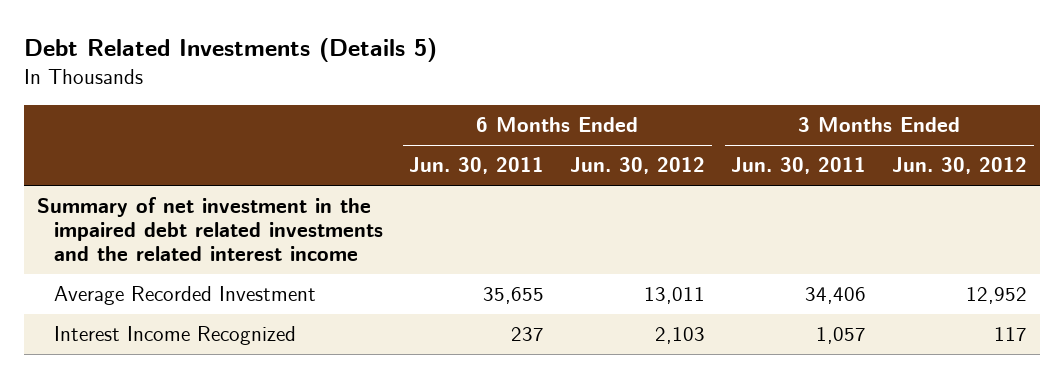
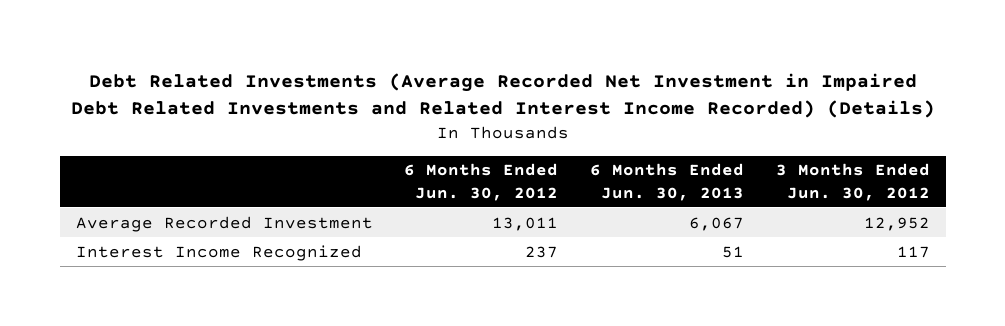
[24,38,438,63] Debt Related Investments (Details 5) -> [70,72,935,119] Debt Related Investments (Average Recorded Net Investment in Impaired Debt Related Investments and Related Interest Income Recorded) (Details)
[409,157,545,175] Jun. 30, 2011 -> none
[731,157,867,175] Jun. 30, 2011 -> none
none -> [590,163,745,201] 6 Months Ended Jun. 30, 2013
[37,197,384,262] Summary of net investment in the impaired debt related investments and the related interest income -> none
[655,327,706,345] 2,103 -> [525,245,559,258] 237

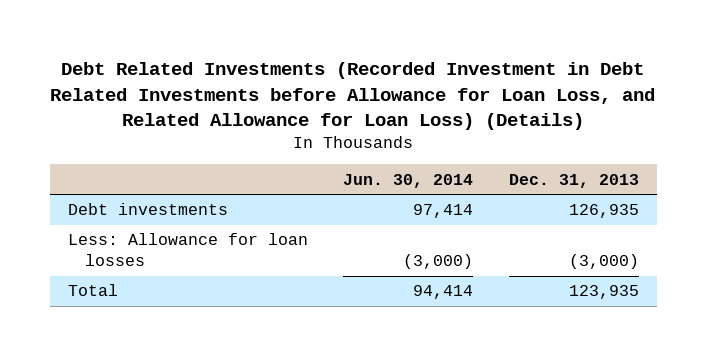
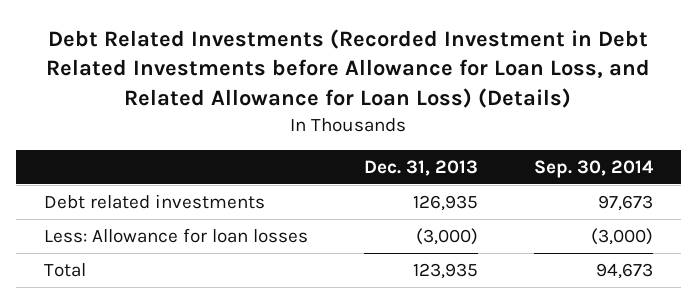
[343,173,474,188] Jun. 30, 2014 -> none
none -> [533,159,654,178] Sep. 30, 2014
[67,203,228,216] Debt investments -> [43,194,265,210] Debt related investments

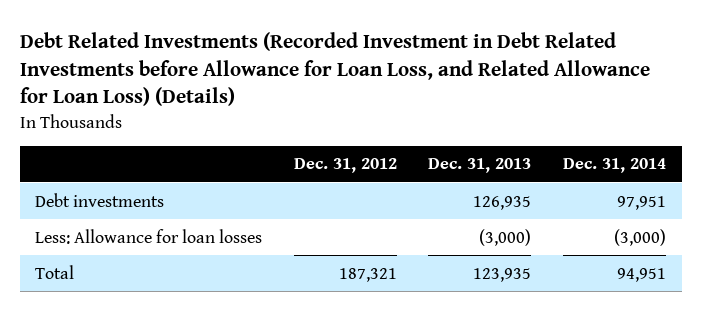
[533,159,654,178] Sep. 30, 2014 -> none
none -> [293,158,397,174] Dec. 31, 2012
none -> [562,158,666,174] Dec. 31, 2014
[43,194,265,210] Debt related investments -> [35,192,165,207] Debt investments

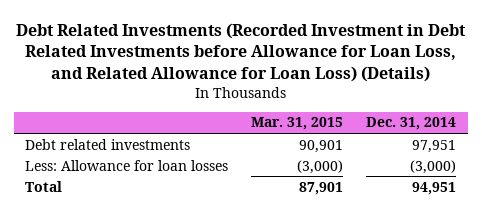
[293,158,397,174] Dec. 31, 2012 -> none
[428,158,532,174] Dec. 31, 2013 -> none
none -> [251,117,344,131] Mar. 31, 2015
[35,192,165,207] Debt investments -> [25,138,191,150] Debt related investments

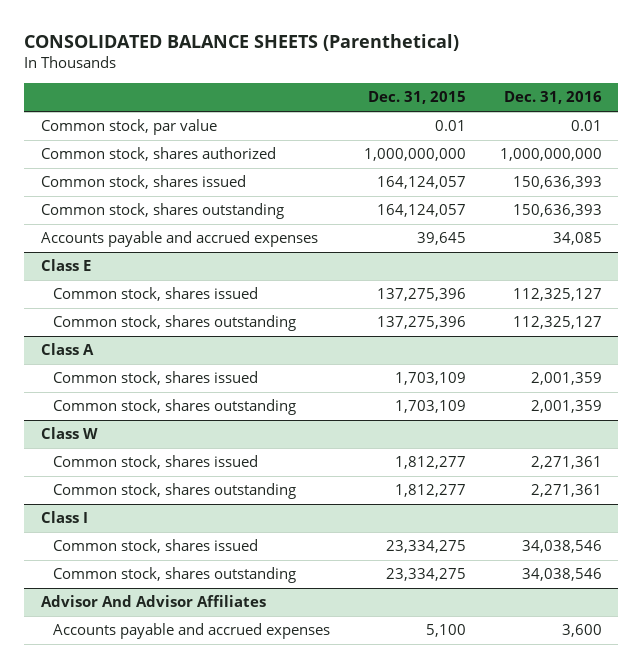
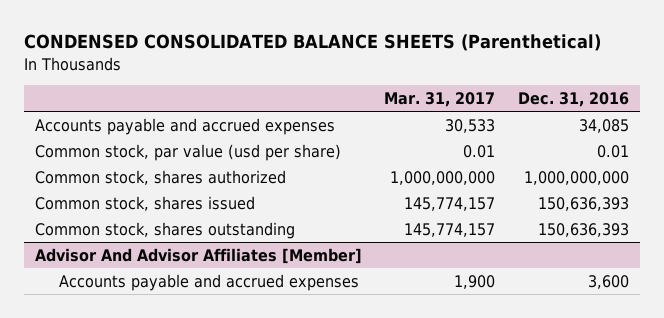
[24,33,460,51] CONSOLIDATED BALANCE SHEETS (Parenthetical) -> [23,34,601,52] CONDENSED CONSOLIDATED BALANCE SHEETS (Parenthetical)
[367,91,466,105] Dec. 31, 2015 -> none
none -> [384,92,496,108] Mar. 31, 2017
[41,231,319,248] Accounts payable and accrued expenses -> [34,117,335,135] Accounts payable and accrued expenses
[41,119,218,136] Common stock, par value -> [34,143,341,161] Common stock, par value (usd per share)
[41,259,92,272] Class E -> none
[52,287,258,302] Common stock, shares issued -> none
[52,315,296,332] Common stock, shares outstanding -> none
[41,343,95,356] Class A -> none
[52,371,258,386] Common stock, shares issued -> none
[52,399,296,416] Common stock, shares outstanding -> none
[41,427,99,440] Class W -> none
[52,455,258,470] Common stock, shares issued -> none
[52,483,296,500] Common stock, shares outstanding -> none
[41,511,89,524] Class I -> none
[52,539,258,554] Common stock, shares issued -> none
[52,567,296,584] Common stock, shares outstanding -> none
[41,595,267,608] Advisor And Advisor Affiliates -> [34,247,362,264] Advisor And Advisor Affiliates [Member]

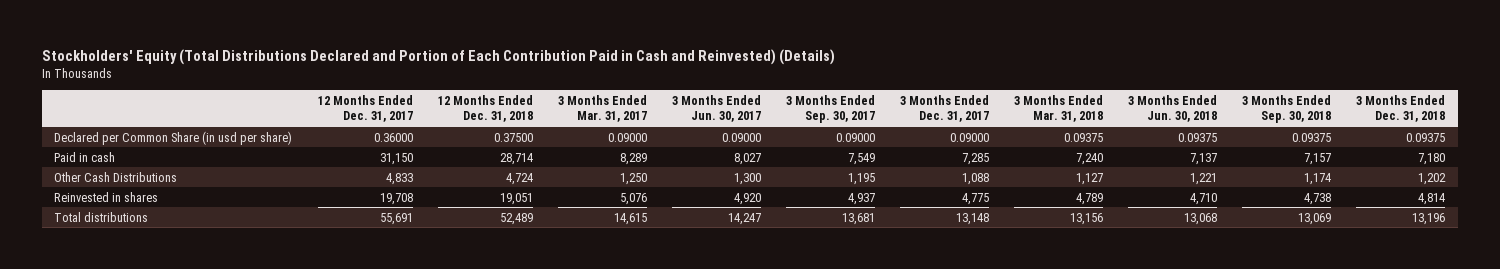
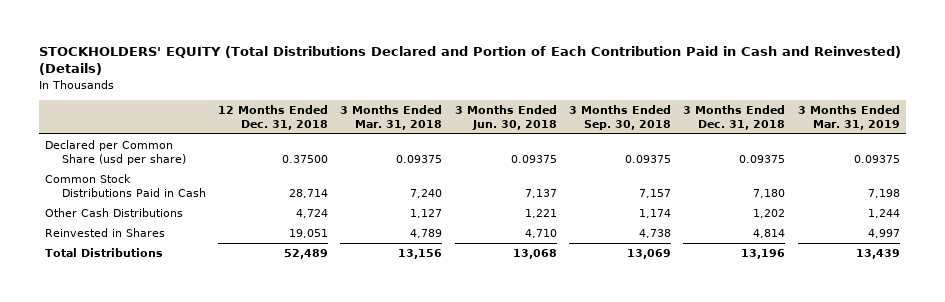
[41,49,835,66] Stockholders' Equity (Total Distributions Declared and Portion of Each Contribution Paid in Cash and Reinvested) (Details) -> [38,46,901,76] STOCKHOLDERS' EQUITY (Total Distributions Declared and Portion of Each Contribution Paid in Cash and Reinvested) (Details)
[317,95,413,123] 12 Months Ended Dec. 31, 2017 -> none
[557,95,647,123] 3 Months Ended Mar. 31, 2017 -> none
[671,95,761,123] 3 Months Ended Jun. 30, 2017 -> none
[785,95,875,124] 3 Months Ended Sep. 30, 2017 -> none
[899,95,989,123] 3 Months Ended Dec. 31, 2017 -> none
none -> [797,104,900,130] 3 Months Ended Mar. 31, 2019
[54,130,293,145] Declared per Common Share (in usd per share) -> [45,139,186,166] Declared per Common Share (usd per share)
[54,151,116,162] Paid in cash -> [45,173,206,198] Common Stock Distributions Paid in Cash
[54,191,159,202] Reinvested in shares -> [45,227,166,237] Reinvested in Shares
[54,211,149,222] Total distributions -> [45,247,164,257] Total Distributions

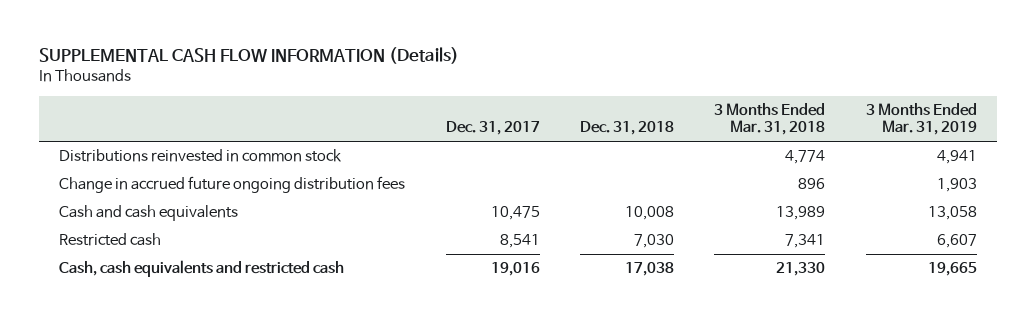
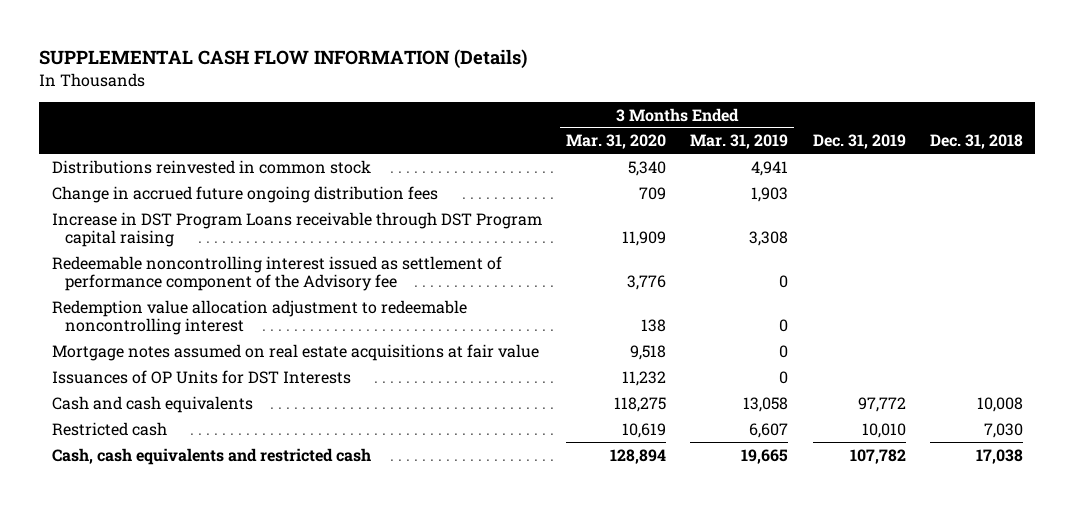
[445,121,540,136] Dec. 31, 2017 -> none
[714,102,826,136] 3 Months Ended Mar. 31, 2018 -> none
none -> [565,134,666,150] Mar. 31, 2020
none -> [812,134,906,150] Dec. 31, 2019
none -> [51,211,542,248] Increase in DST Program Loans receivable through DST Program capital raising
none -> [51,255,502,292] Redeemable noncontrolling interest issued as settlement of performance component of the Advisory fee
none -> [51,299,467,336] Redemption value allocation adjustment to redeemable noncontrolling interest
none -> [51,343,539,361] Mortgage notes assumed on real estate acquisitions at fair value
none -> [51,369,351,384] Issuances of OP Units for DST Interests

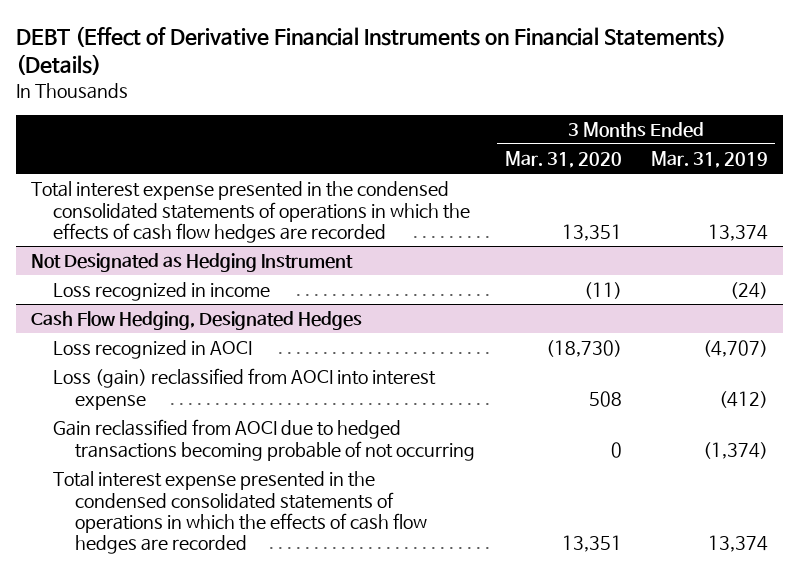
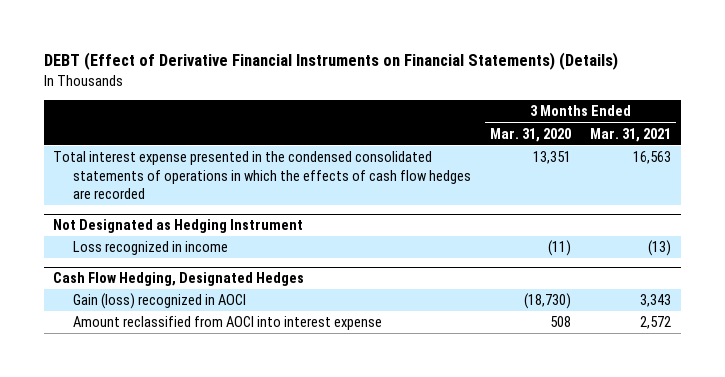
[650,151,768,169] Mar. 31, 2019 -> none
none -> [590,127,672,142] Mar. 31, 2021
[52,419,476,461] Gain reclassified from AOCI due to hedged transactions becoming probable of not occurring -> none
[52,471,428,555] Total interest expense presented in the condensed consolidated statements of operations in which the effects of cash flow hedges are recorded -> none
[52,340,252,360] Loss recognized in AOCI -> [73,293,247,310] Gain (loss) recognized in AOCI
[52,368,436,410] Loss (gain) reclassified from AOCI into interest expense -> [73,316,383,331] Amount reclassified from AOCI into interest expense

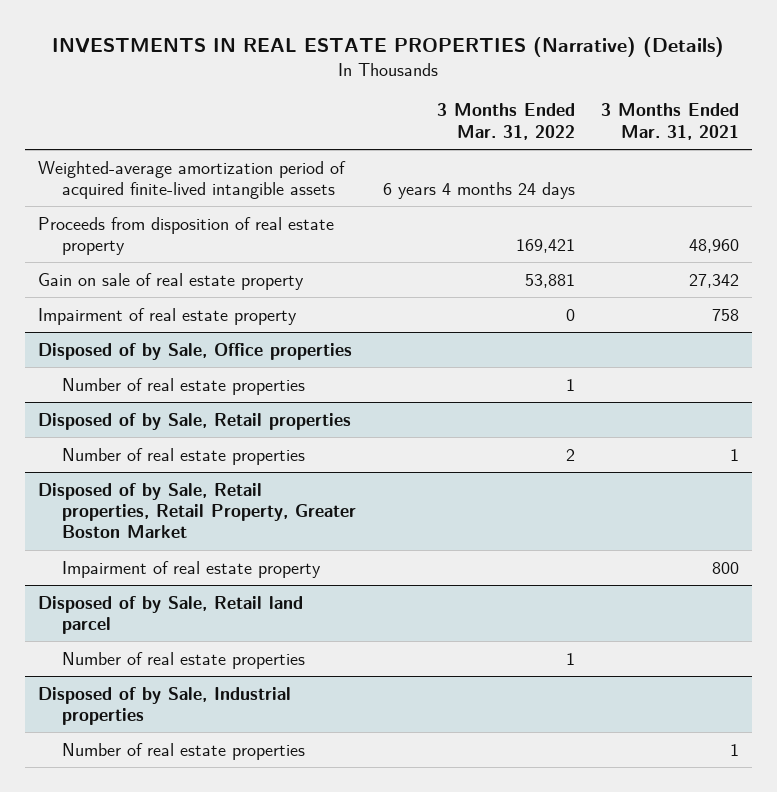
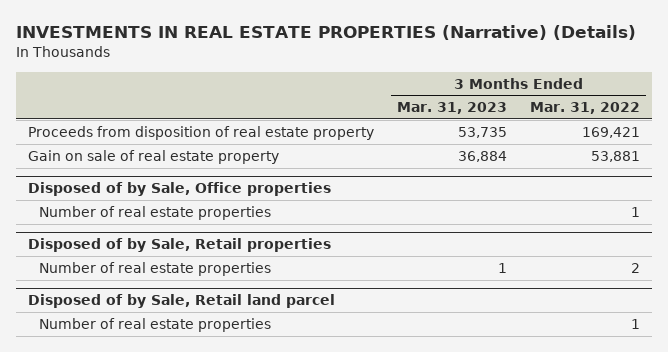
[600,103,739,140] 3 Months Ended Mar. 31, 2021 -> none
none -> [397,102,508,115] Mar. 31, 2023
[38,160,347,200] Weighted-average amortization period of acquired finite-lived intangible assets -> none
[38,307,298,325] Impairment of real estate property -> none
[38,482,357,539] Disposed of by Sale, Retail properties, Retail Property, Greater Boston Market -> none
[62,560,322,578] Impairment of real estate property -> none
[38,686,292,726] Disposed of by Sale, Industrial properties -> none
[62,742,306,760] Number of real estate properties -> none

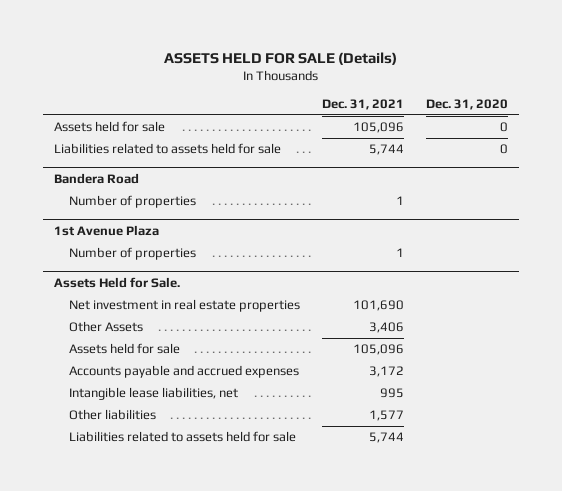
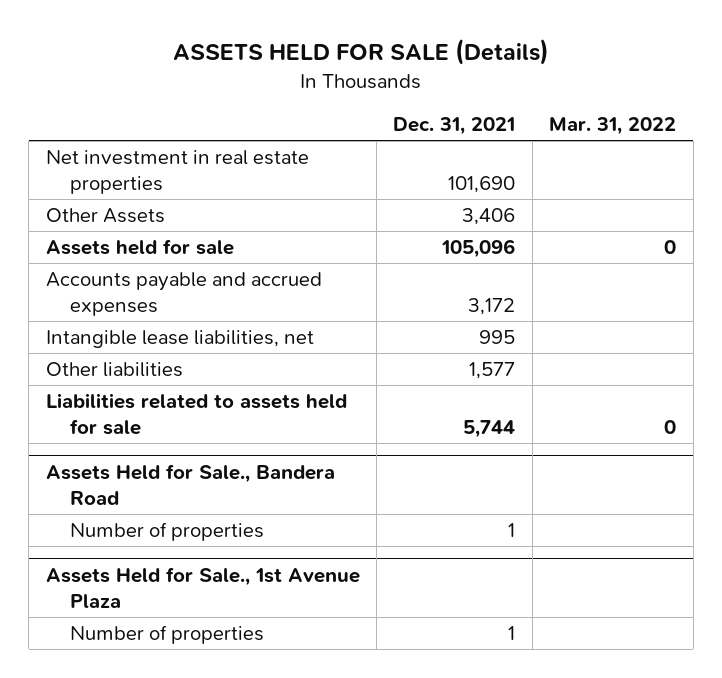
[426,99,509,111] Dec. 31, 2020 -> none
none -> [549,117,677,136] Mar. 31, 2022
[53,121,165,133] Assets held for sale -> none
[53,143,281,155] Liabilities related to assets held for sale -> none
[53,172,139,184] Bandera Road -> none
[68,195,196,209] Number of properties -> none
[53,224,159,236] 1st Avenue Plaza -> none
[68,247,196,261] Number of properties -> none
[53,276,180,288] Assets Held for Sale. -> none
none -> [45,463,335,505] Assets Held for Sale., Bandera Road
none -> [69,521,264,541] Number of properties
none -> [45,566,360,608] Assets Held for Sale., 1st Avenue Plaza
none -> [69,624,264,644] Number of properties

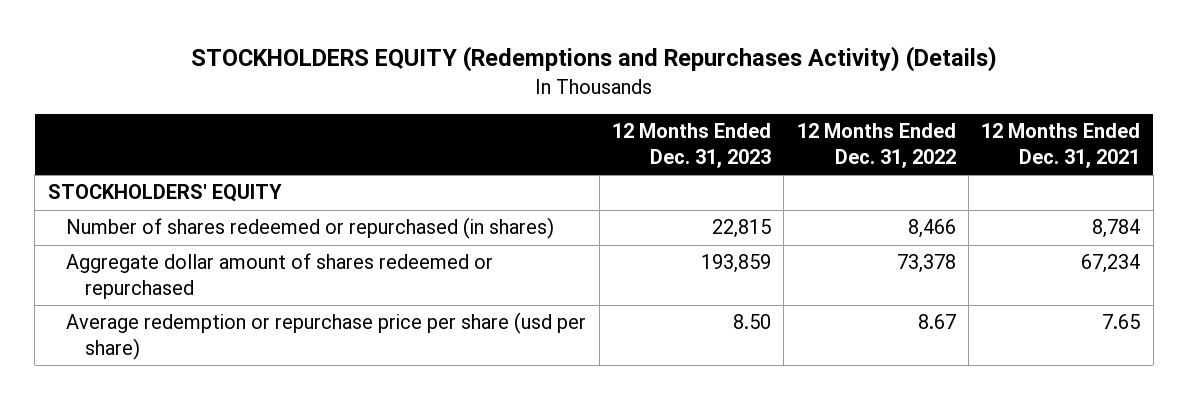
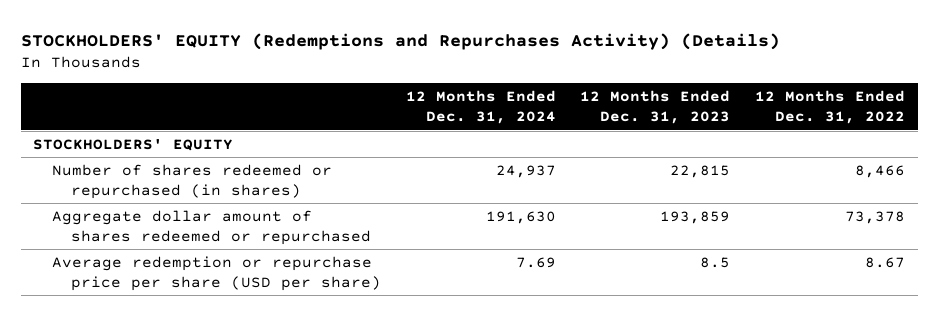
[191,46,998,73] STOCKHOLDERS EQUITY (Redemptions and Repurchases Activity) (Details) -> [20,32,780,50] STOCKHOLDERS' EQUITY (Redemptions and Repurchases Activity) (Details)
[981,123,1141,168] 12 Months Ended Dec. 31, 2021 -> none
none -> [405,90,556,125] 12 Months Ended Dec. 31, 2024
[66,312,587,361] Average redemption or repurchase price per share (usd per share) -> [52,255,381,291] Average redemption or repurchase price per share (USD per share)
[733,314,772,330] 8.50 -> [700,256,731,268] 8.5

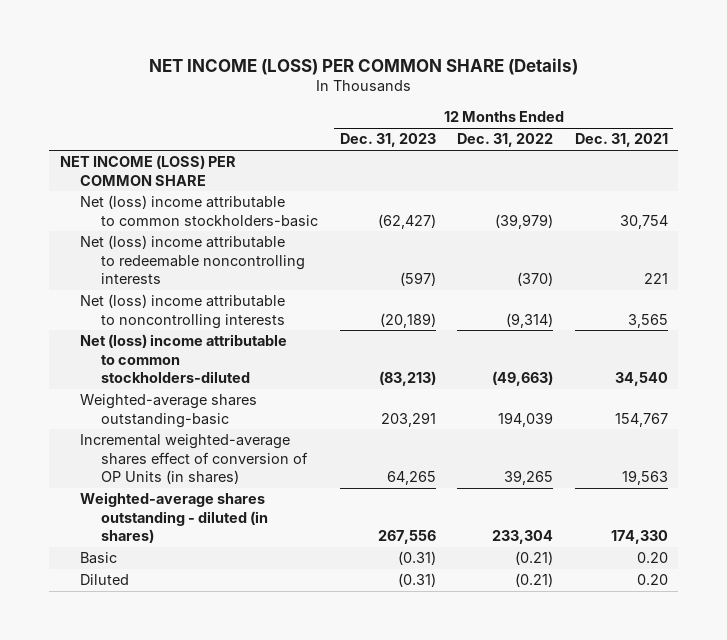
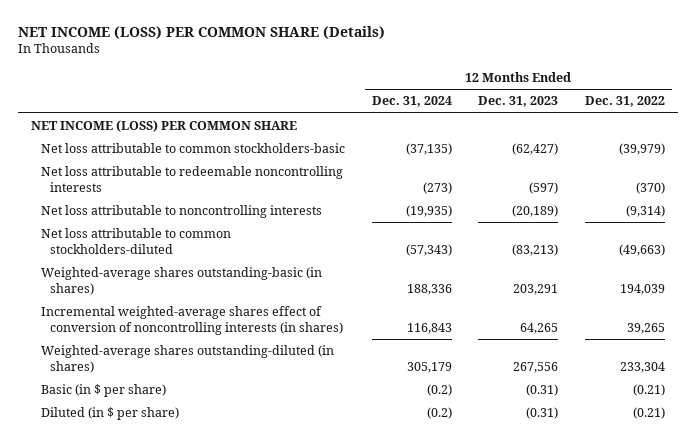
[574,133,668,148] Dec. 31, 2021 -> none
none -> [371,96,452,108] Dec. 31, 2024
[80,195,318,227] Net (loss) income attributable to common stockholders-basic -> [40,143,345,154] Net loss attributable to common stockholders-basic
[80,235,305,284] Net (loss) income attributable to redeemable noncontrolling interests -> [40,166,343,192] Net loss attributable to redeemable noncontrolling interests
[80,294,286,329] Net (loss) income attributable to noncontrolling interests -> [40,205,322,219] Net loss attributable to noncontrolling interests
[80,334,288,383] Net (loss) income attributable to common stockholders-diluted -> [40,228,231,254] Net loss attributable to common stockholders-diluted
[80,394,258,428] Weighted-average shares outstanding-basic -> [40,267,322,295] Weighted-average shares outstanding-basic (in shares)
[80,434,308,484] Incremental weighted-average shares effect of conversion of OP Units (in shares) -> [40,306,344,335] Incremental weighted-average shares effect of conversion of noncontrolling interests (in shares)
[80,492,268,543] Weighted-average shares outstanding - diluted (in shares) -> [40,345,334,373] Weighted-average shares outstanding-diluted (in shares)
[80,552,118,565] Basic -> [40,384,166,398] Basic (in $ per share)
[80,574,130,586] Diluted -> [40,407,179,421] Diluted (in $ per share)

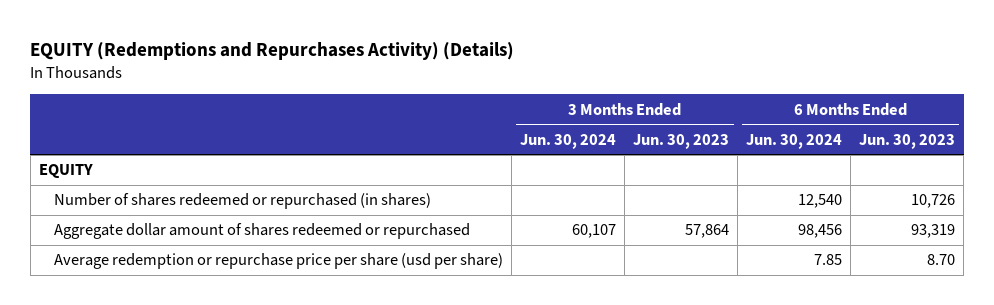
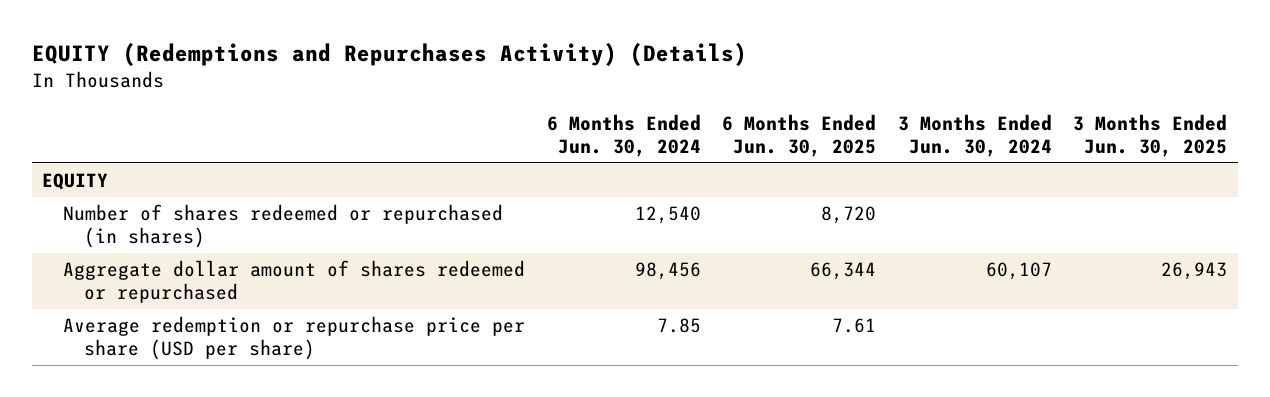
[633,133,730,149] Jun. 30, 2023 -> none
[859,133,956,149] Jun. 30, 2023 -> none
none -> [722,113,877,157] 6 Months Ended Jun. 30, 2025
none -> [1073,113,1228,157] 3 Months Ended Jun. 30, 2025
[54,253,504,270] Average redemption or repurchase price per share (usd per share) -> [63,316,526,361] Average redemption or repurchase price per share (USD per share)

